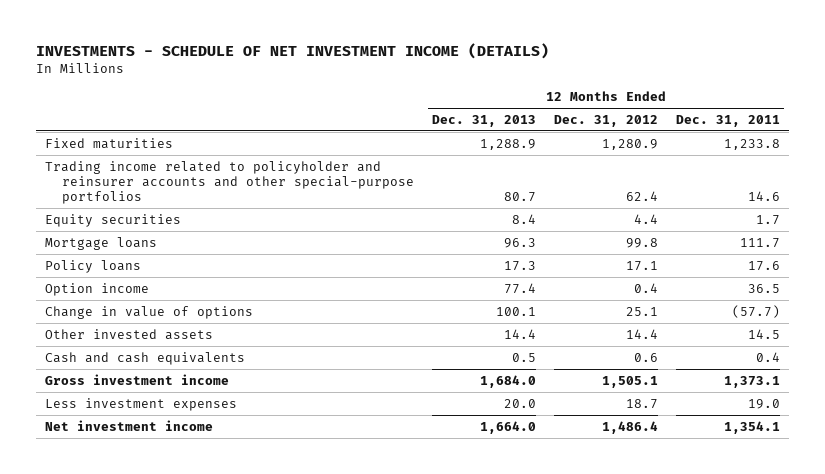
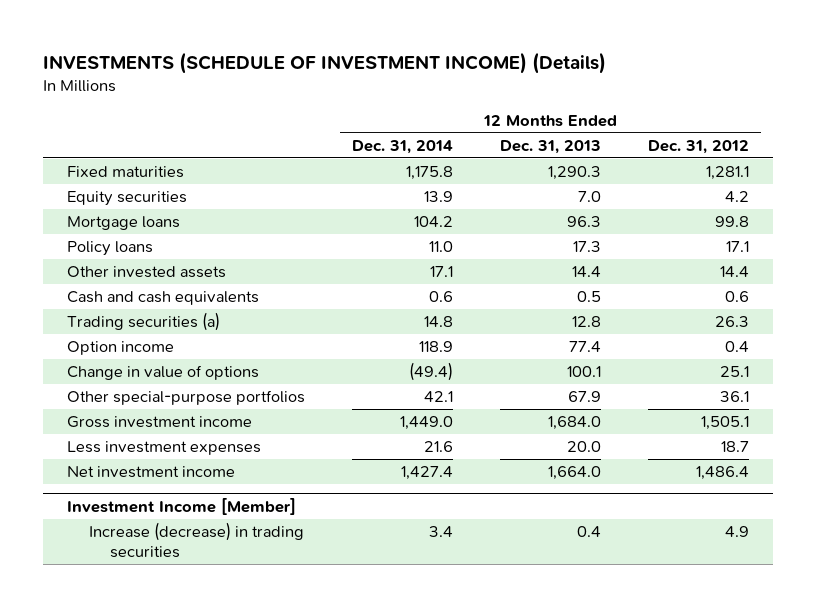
[36,42,550,59] INVESTMENTS - SCHEDULE OF NET INVESTMENT INCOME (DETAILS) -> [43,52,607,75] INVESTMENTS (SCHEDULE OF INVESTMENT INCOME) (Details)
[675,114,780,127] Dec. 31, 2011 -> none
none -> [351,139,453,154] Dec. 31, 2014
[45,160,415,205] Trading income related to policyholder and reinsurer accounts and other special-purpose portfolios -> none
[480,138,537,150] 1,288.9 -> [548,166,602,181] 1,290.3
[601,138,658,150] 1,280.9 -> [706,166,750,181] 1,281.1
[512,213,537,224] 8.4 -> [578,191,602,203] 7.0
[633,213,658,224] 4.4 -> [725,191,750,203] 4.2
none -> [66,312,220,332] Trading securities (a)
[45,282,150,296] Option income -> [66,341,174,356] Option income
[45,305,254,319] Change in value of options -> [66,365,259,381] Change in value of options
none -> [66,390,305,406] Other special-purpose portfolios
none -> [66,497,296,515] Investment Income [Member]
none -> [88,522,304,558] Increase (decrease) in trading securities

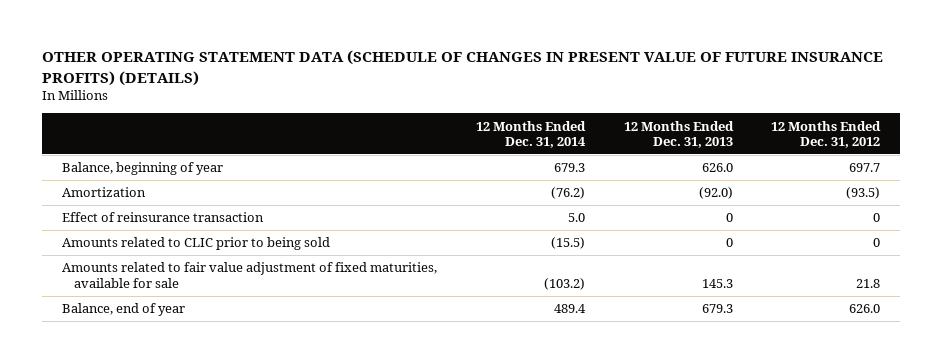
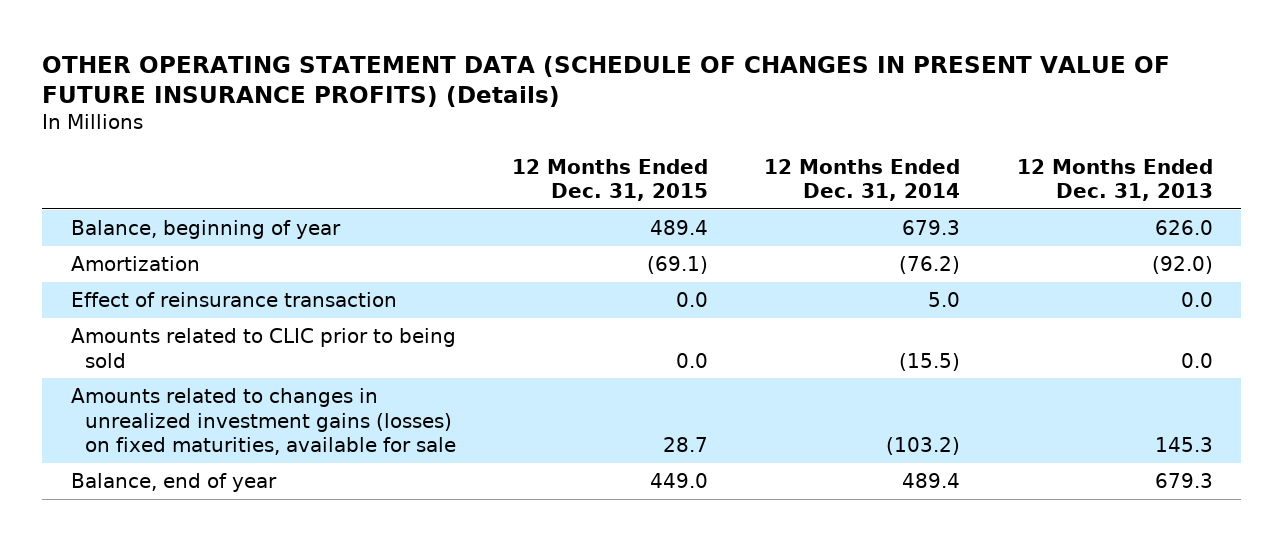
[42,50,884,86] OTHER OPERATING STATEMENT DATA (SCHEDULE OF CHANGES IN PRESENT VALUE OF FUTURE INSURANCE PROFITS) (DETAILS) -> [42,55,1171,107] OTHER OPERATING STATEMENT DATA (SCHEDULE OF CHANGES IN PRESENT VALUE OF FUTURE INSURANCE PROFITS) (Details)
[771,120,882,148] 12 Months Ended Dec. 31, 2012 -> none
none -> [512,158,709,202] 12 Months Ended Dec. 31, 2015
[725,213,733,223] 0 -> [1180,291,1213,307] 0.0
[725,238,733,248] 0 -> [1180,352,1213,368] 0.0
[61,262,437,288] Amounts related to fair value adjustment of fixed maturities, available for sale -> [70,387,456,456] Amounts related to changes in unrealized investment gains (losses) on fixed maturities, available for sale

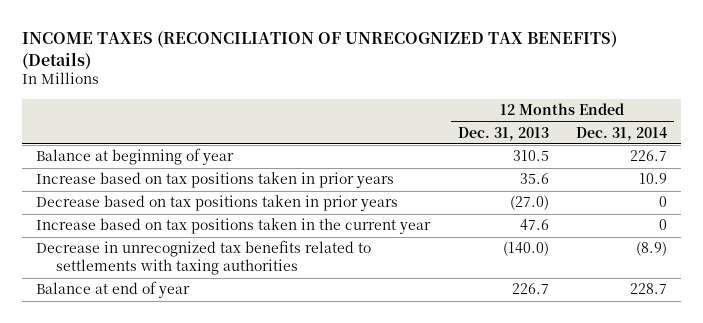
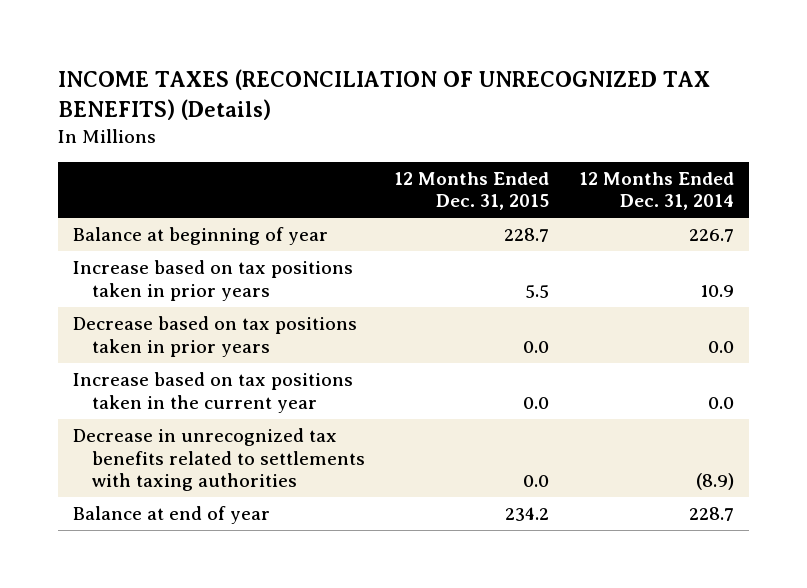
[457,126,549,141] Dec. 31, 2013 -> none
none -> [394,171,550,211] 12 Months Ended Dec. 31, 2015
[659,196,668,208] 0 -> [707,340,734,353] 0.0
[659,219,668,231] 0 -> [707,396,734,409] 0.0

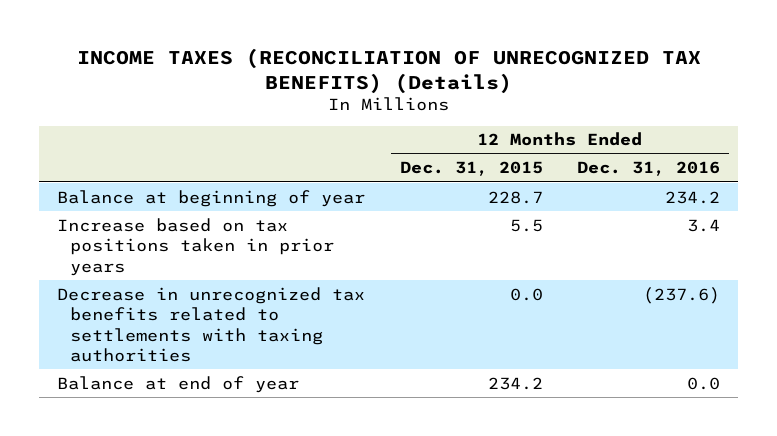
[578,171,734,211] 12 Months Ended Dec. 31, 2014 -> none
none -> [577,161,721,177] Dec. 31, 2016
[72,316,357,357] Decrease based on tax positions taken in prior years -> none
[72,372,353,413] Increase based on tax positions taken in the current year -> none

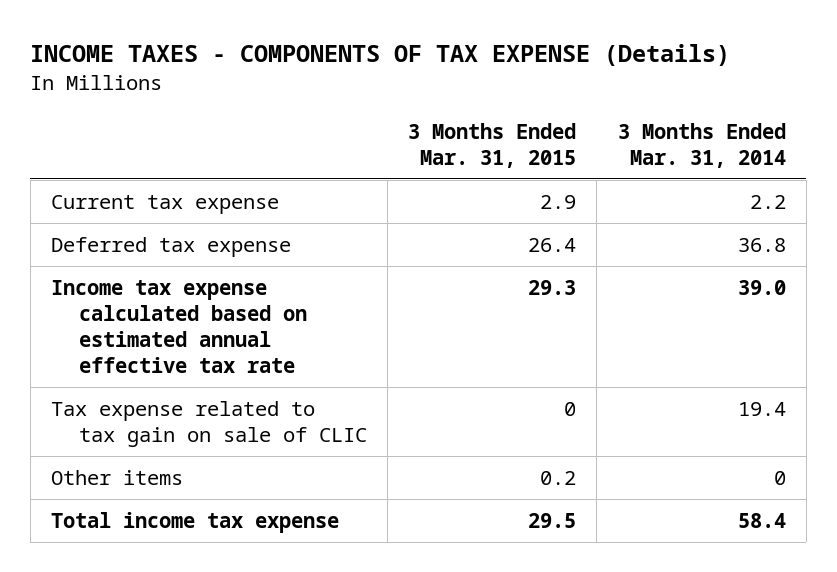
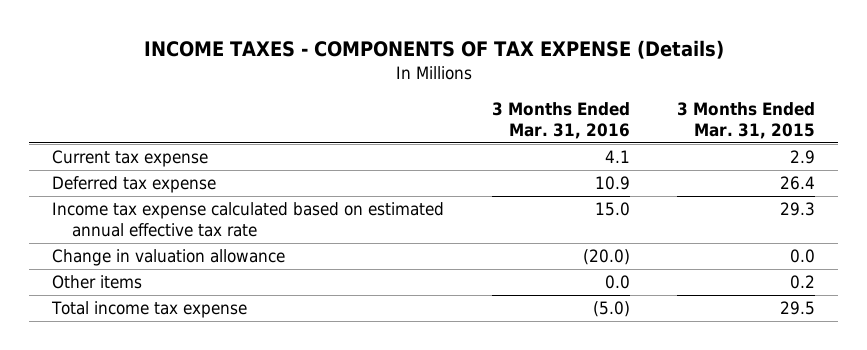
[617,122,786,169] 3 Months Ended Mar. 31, 2014 -> none
none -> [491,102,630,140] 3 Months Ended Mar. 31, 2016
[50,400,368,447] Tax expense related to tax gain on sale of CLIC -> none
none -> [52,249,286,267] Change in valuation allowance

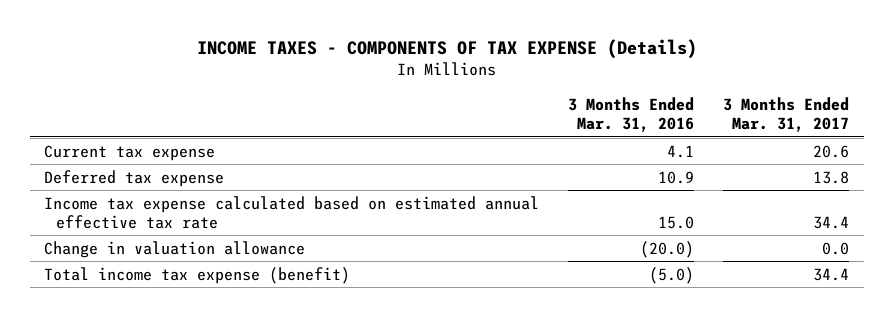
[676,102,815,140] 3 Months Ended Mar. 31, 2015 -> none
none -> [723,96,850,133] 3 Months Ended Mar. 31, 2017
[52,275,143,290] Other items -> none
[51,301,248,319] Total income tax expense -> [44,266,351,284] Total income tax expense (benefit)

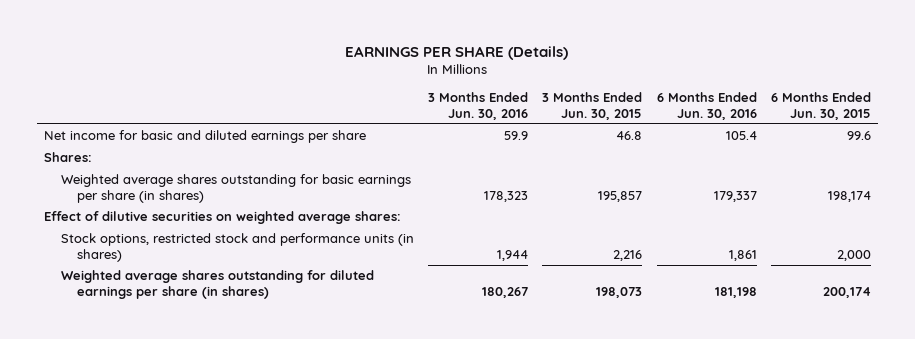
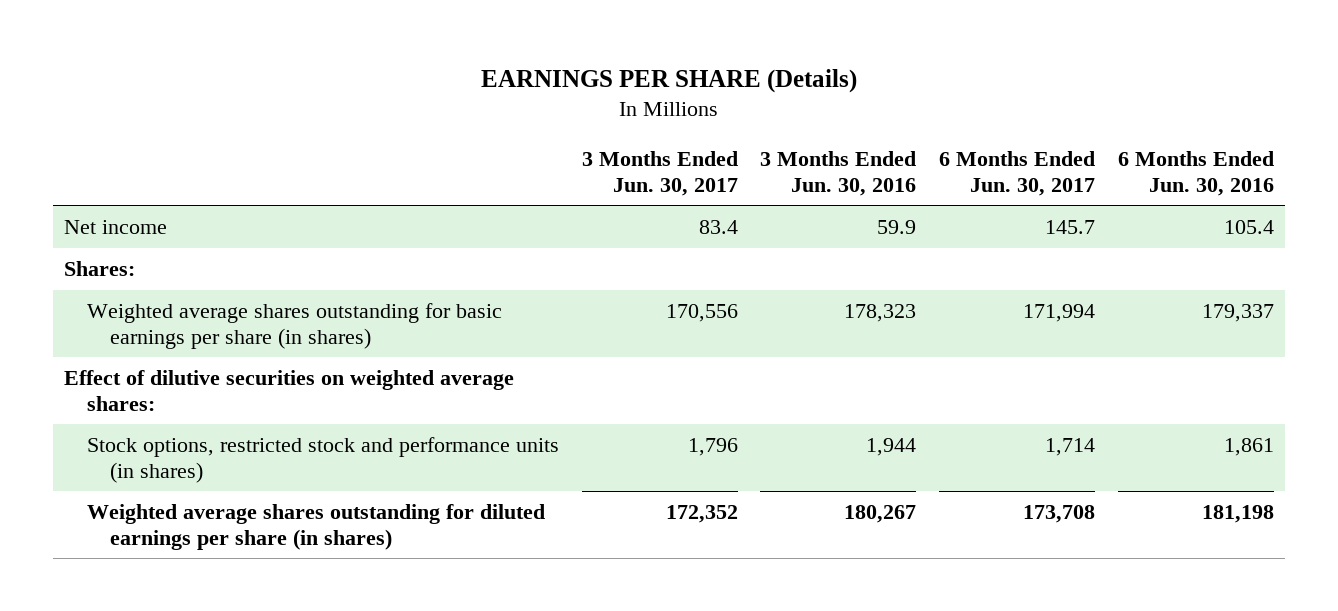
[542,92,643,120] 3 Months Ended Jun. 30, 2015 -> none
[771,92,872,120] 6 Months Ended Jun. 30, 2015 -> none
none -> [581,150,738,196] 3 Months Ended Jun. 30, 2017
none -> [938,150,1095,196] 6 Months Ended Jun. 30, 2017
[43,130,366,144] Net income for basic and diluted earnings per share -> [64,219,168,234] Net income

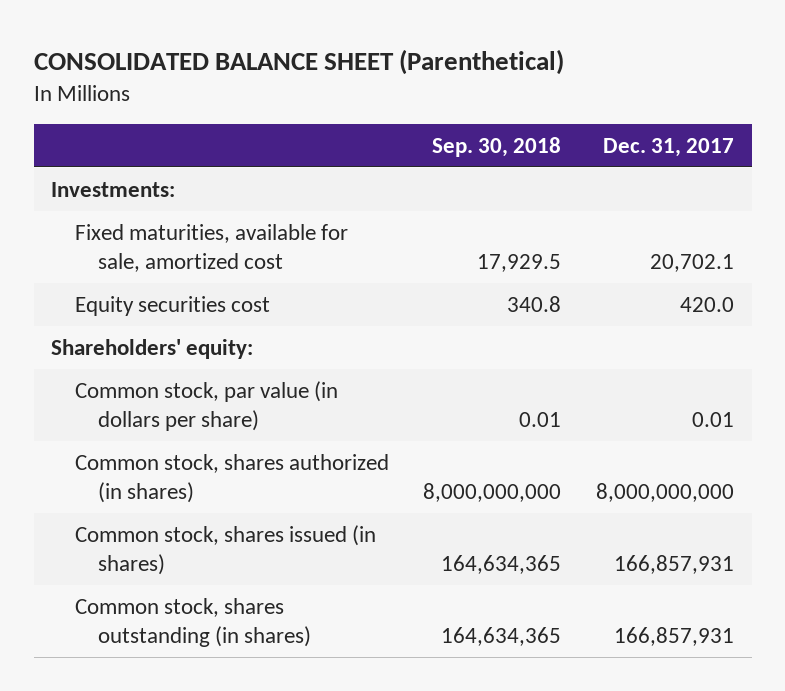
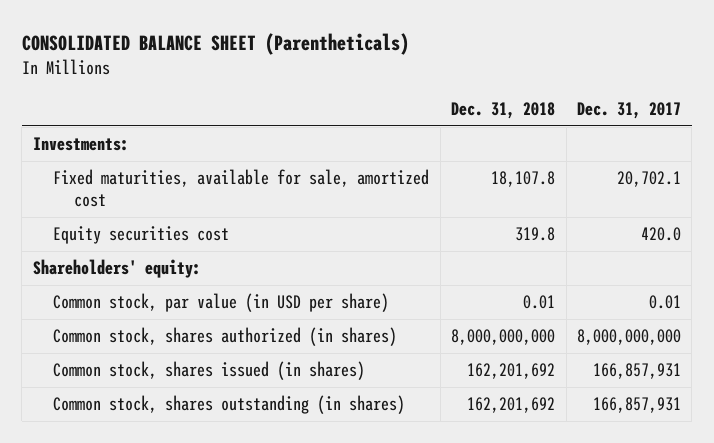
[33,48,564,75] CONSOLIDATED BALANCE SHEET (Parenthetical) -> [21,32,409,55] CONSOLIDATED BALANCE SHEET (Parentheticals)
[432,136,562,157] Sep. 30, 2018 -> none
none -> [451,102,556,120] Dec. 31, 2018
[74,381,338,431] Common stock, par value (in dollars per share) -> [53,293,390,313] Common stock, par value (in USD per share)

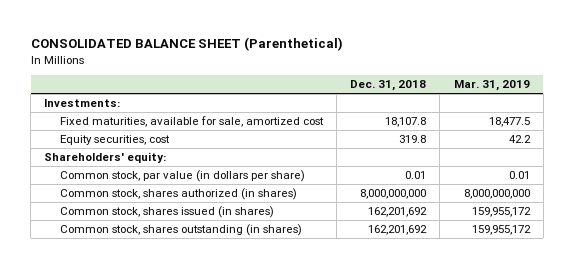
[21,32,409,55] CONSOLIDATED BALANCE SHEET (Parentheticals) -> [30,37,343,52] CONSOLIDATED BALANCE SHEET (Parenthetical)
[576,102,681,120] Dec. 31, 2017 -> none
none -> [453,80,530,92] Mar. 31, 2019
[53,226,230,245] Equity securities cost -> [60,135,171,146] Equity securities, cost
[53,293,390,313] Common stock, par value (in USD per share) -> [60,170,306,183] Common stock, par value (in dollars per share)

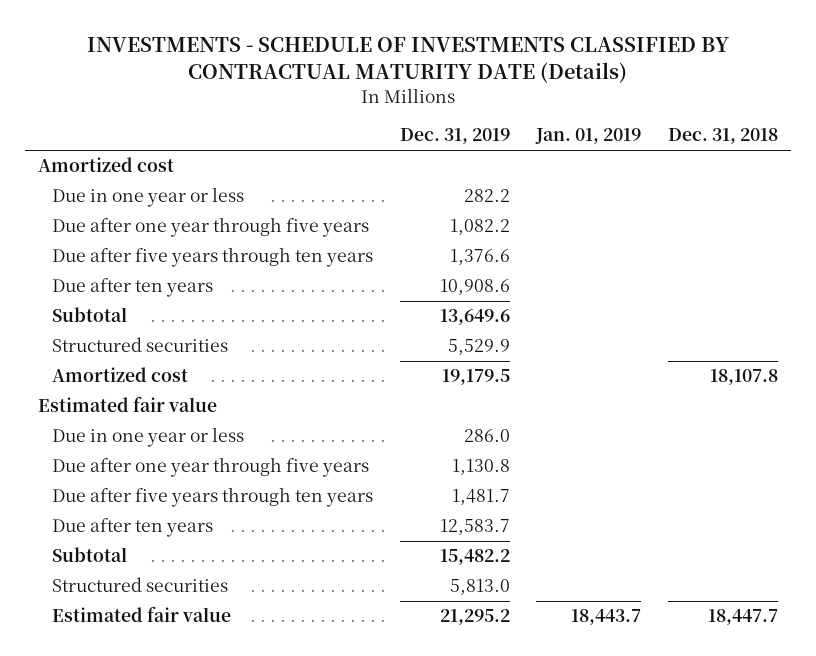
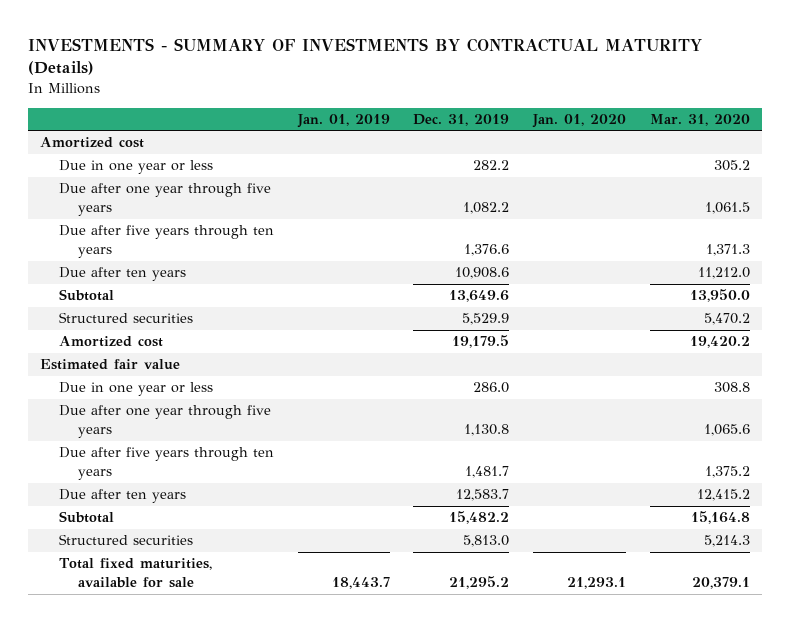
[86,36,729,83] INVESTMENTS - SCHEDULE OF INVESTMENTS CLASSIFIED BY CONTRACTUAL MATURITY DATE (Details) -> [28,37,703,76] INVESTMENTS - SUMMARY OF INVESTMENTS BY CONTRACTUAL MATURITY (Details)
[668,128,779,145] Dec. 31, 2018 -> none
none -> [532,113,627,128] Jan. 01, 2020
none -> [649,113,750,126] Mar. 31, 2020
[52,606,232,623] Estimated fair value -> [59,558,213,589] Total fixed maturities, available for sale

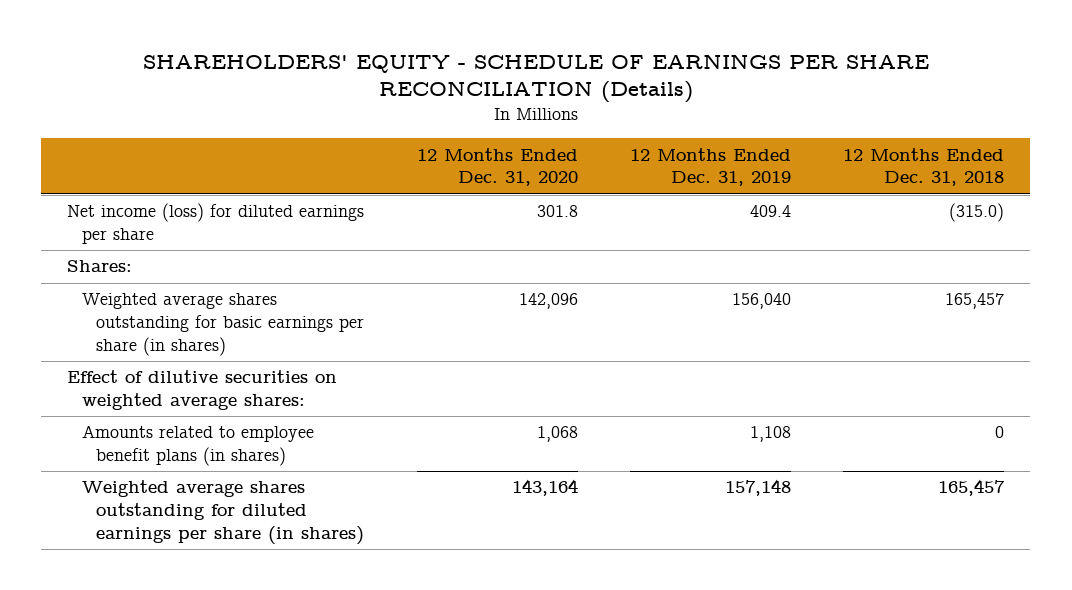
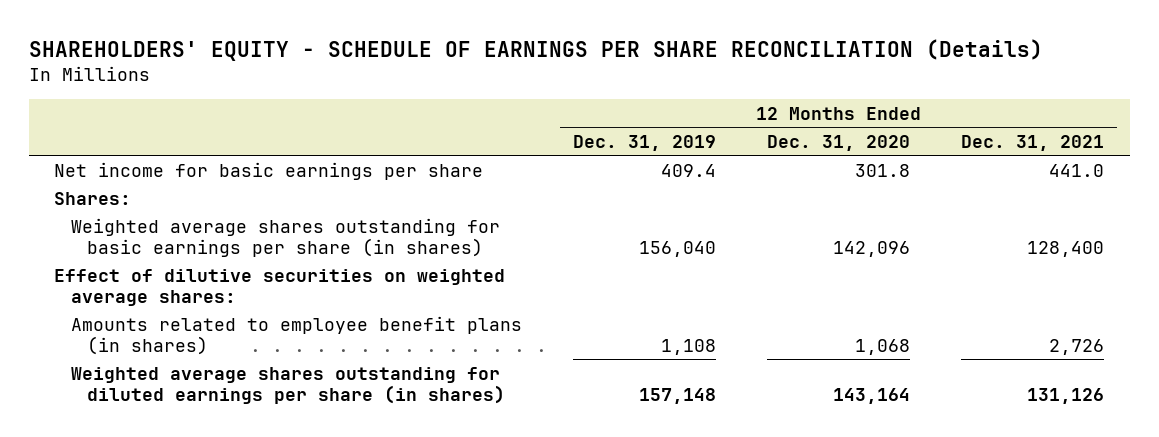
[843,147,1005,187] 12 Months Ended Dec. 31, 2018 -> none
none -> [961,134,1105,151] Dec. 31, 2021
[67,203,365,245] Net income (loss) for diluted earnings per share -> [54,161,484,180] Net income for basic earnings per share

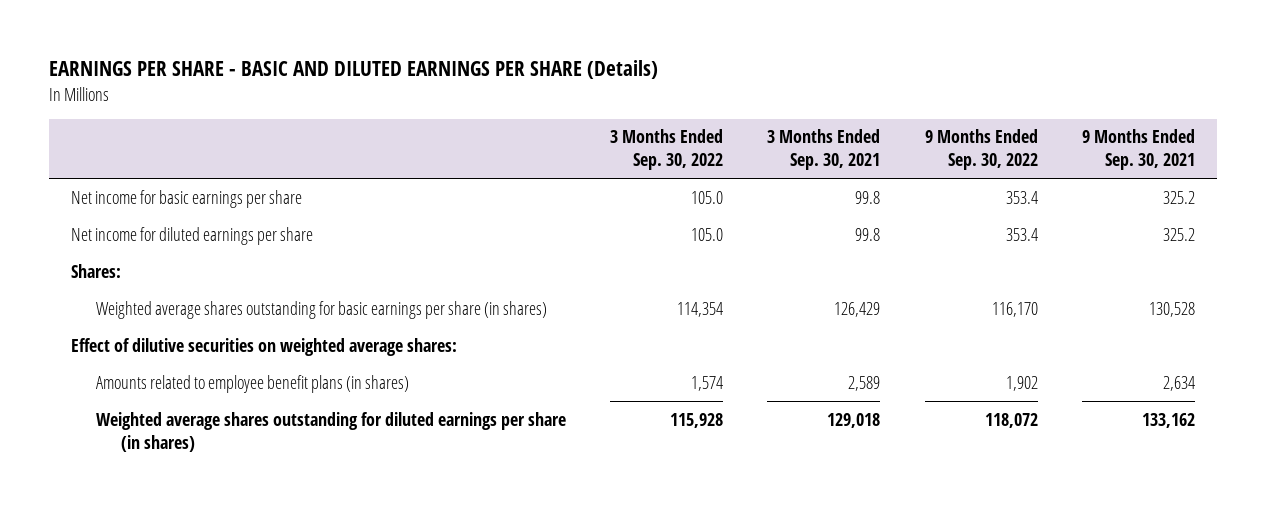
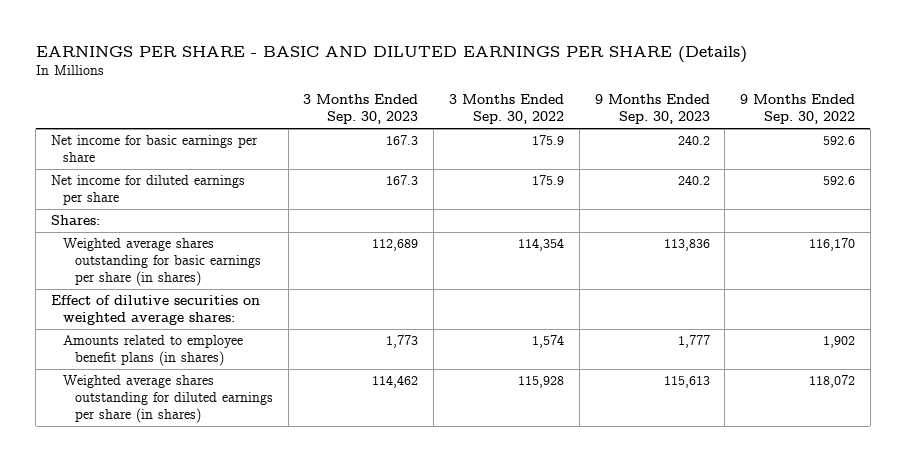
[767,129,881,171] 3 Months Ended Sep. 30, 2021 -> none
[1082,129,1196,171] 9 Months Ended Sep. 30, 2021 -> none
none -> [303,94,419,125] 3 Months Ended Sep. 30, 2023
none -> [594,94,710,125] 9 Months Ended Sep. 30, 2023
[691,190,724,204] 105.0 -> [531,135,564,146] 175.9
[1005,190,1038,204] 353.4 -> [823,136,856,146] 592.6
[691,227,724,241] 105.0 -> [531,175,564,186] 175.9
[1005,227,1038,241] 353.4 -> [823,176,856,186] 592.6

